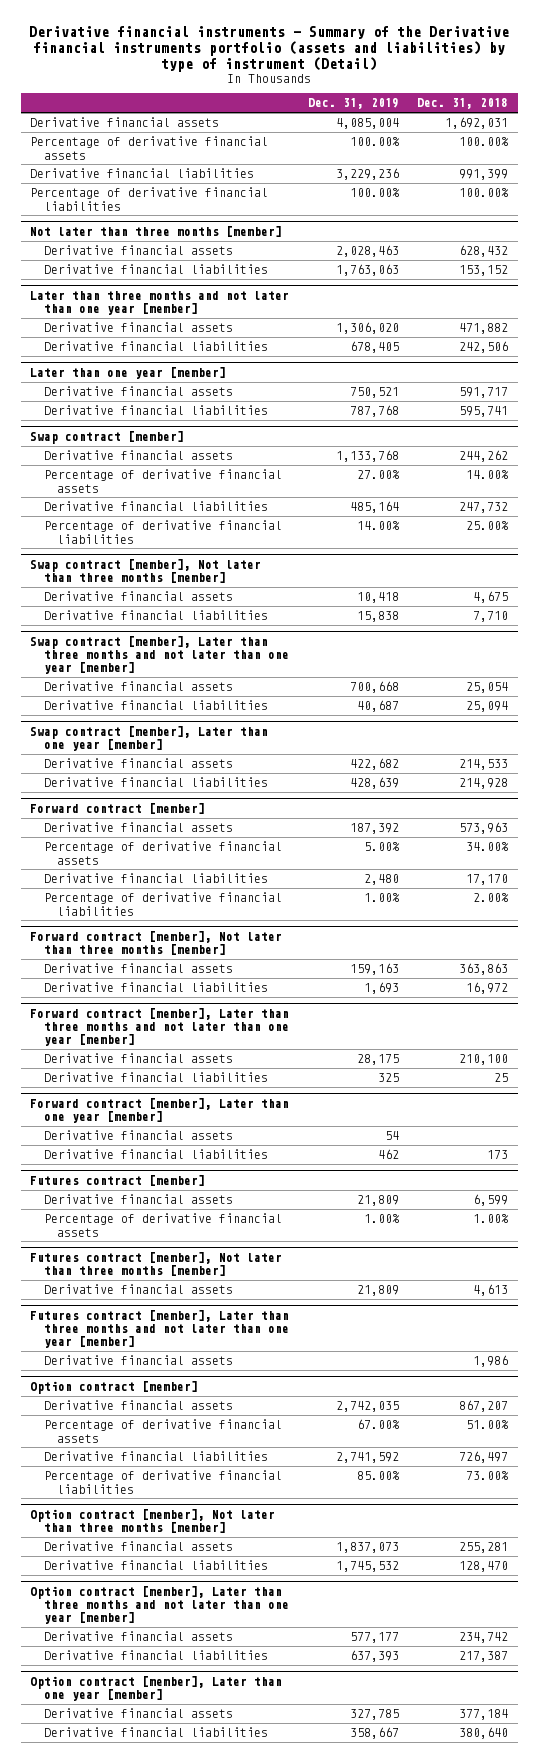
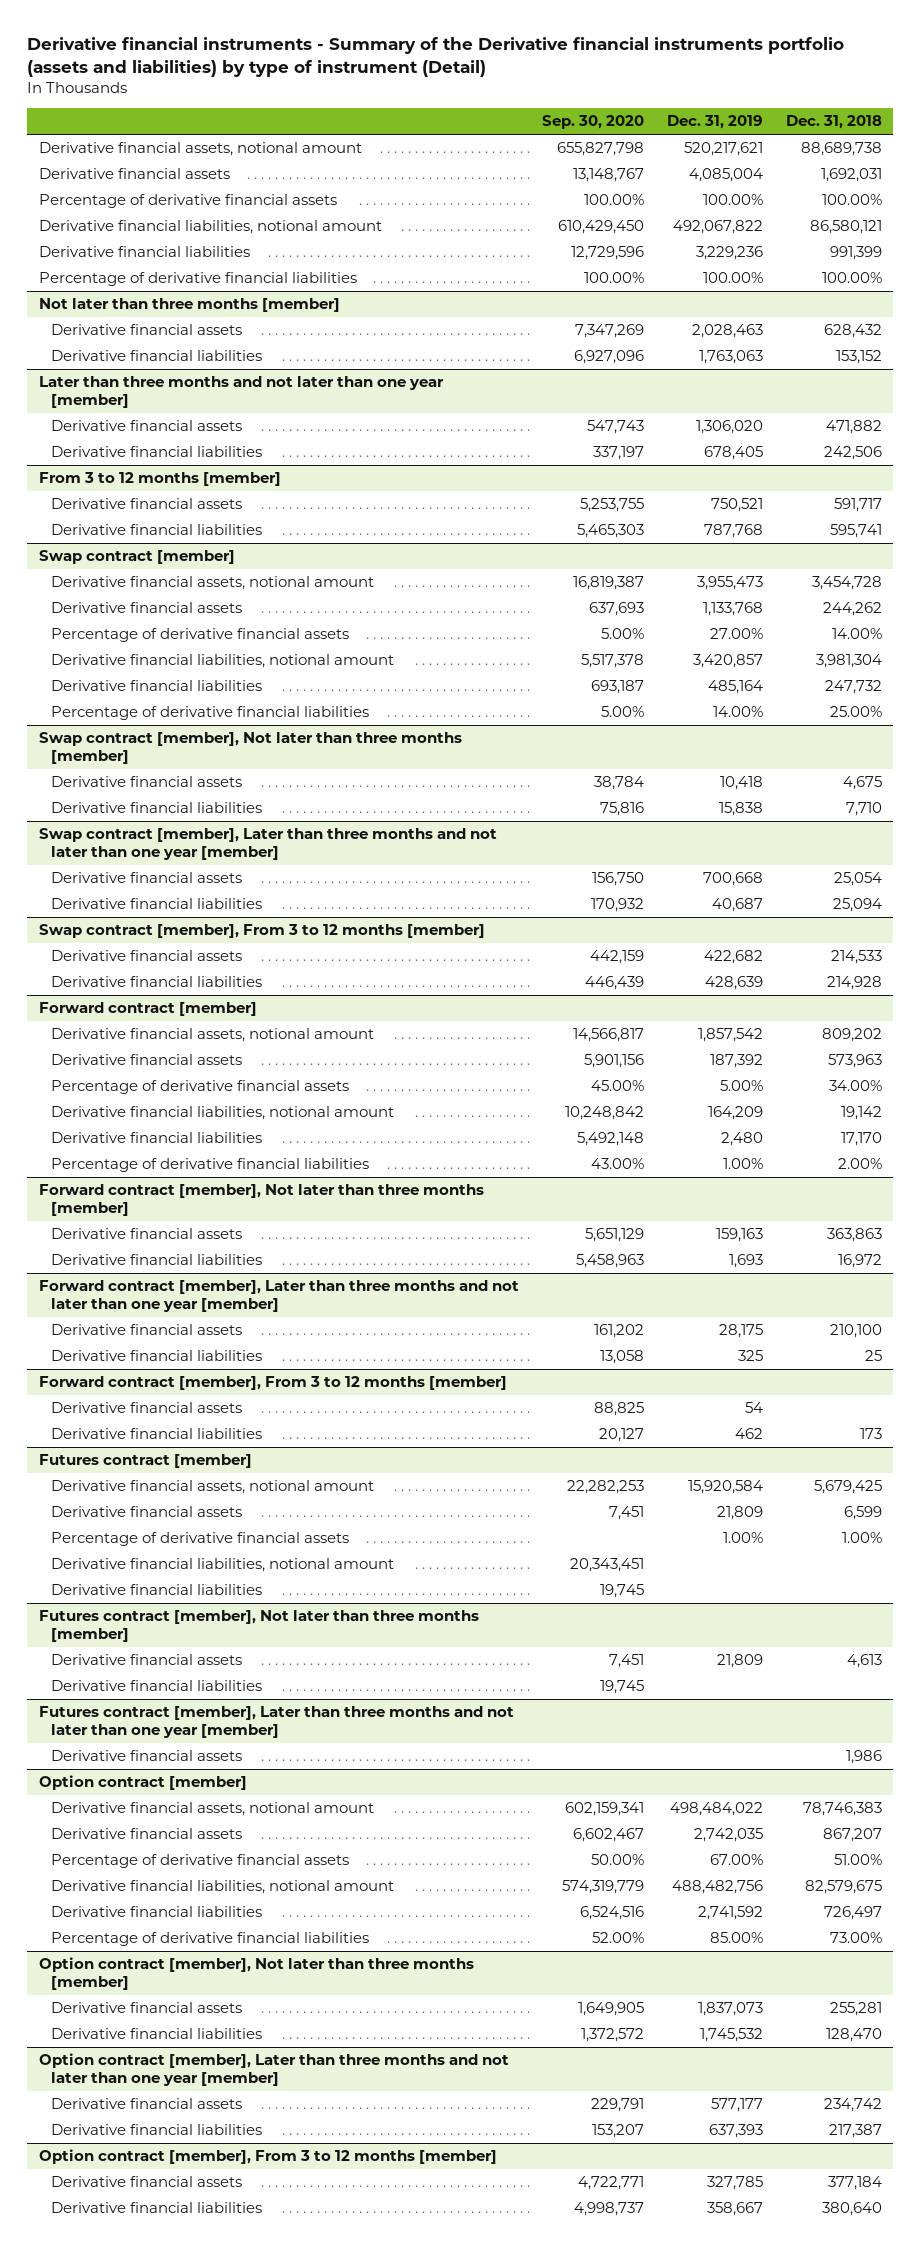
none -> [541,115,644,130] Sep. 30, 2020
none -> [38,142,362,157] Derivative financial assets, notional amount
none -> [38,220,382,235] Derivative financial liabilities, notional amount
[30,366,227,379] Later than one year [member] -> [38,472,281,487] From 3 to 12 months [member]
none -> [51,576,375,591] Derivative financial assets, notional amount
none -> [51,654,395,669] Derivative financial liabilities, notional amount
[30,725,269,752] Swap contract [member], Later than one year [member] -> none
none -> [38,924,485,939] Swap contract [member], From 3 to 12 months [member]
none -> [51,1028,375,1043] Derivative financial assets, notional amount
none -> [51,1106,395,1121] Derivative financial liabilities, notional amount
[30,1097,290,1124] Forward contract [member], Later than one year [member] -> none
none -> [38,1376,507,1391] Forward contract [member], From 3 to 12 months [member]
none -> [51,1480,375,1495] Derivative financial assets, notional amount
none -> [51,1558,395,1573] Derivative financial liabilities, notional amount
none -> [51,1584,263,1596] Derivative financial liabilities
none -> [51,1680,263,1692] Derivative financial liabilities
none -> [51,1802,375,1817] Derivative financial assets, notional amount
none -> [51,1880,395,1895] Derivative financial liabilities, notional amount
[30,1675,283,1702] Option contract [member], Later than one year [member] -> none
none -> [38,2149,497,2165] Option contract [member], From 3 to 12 months [member]

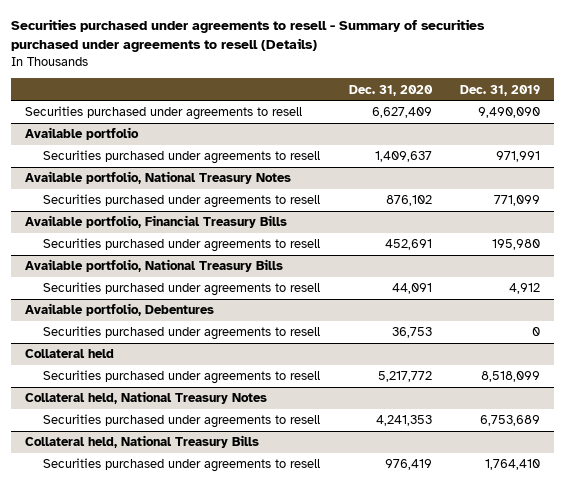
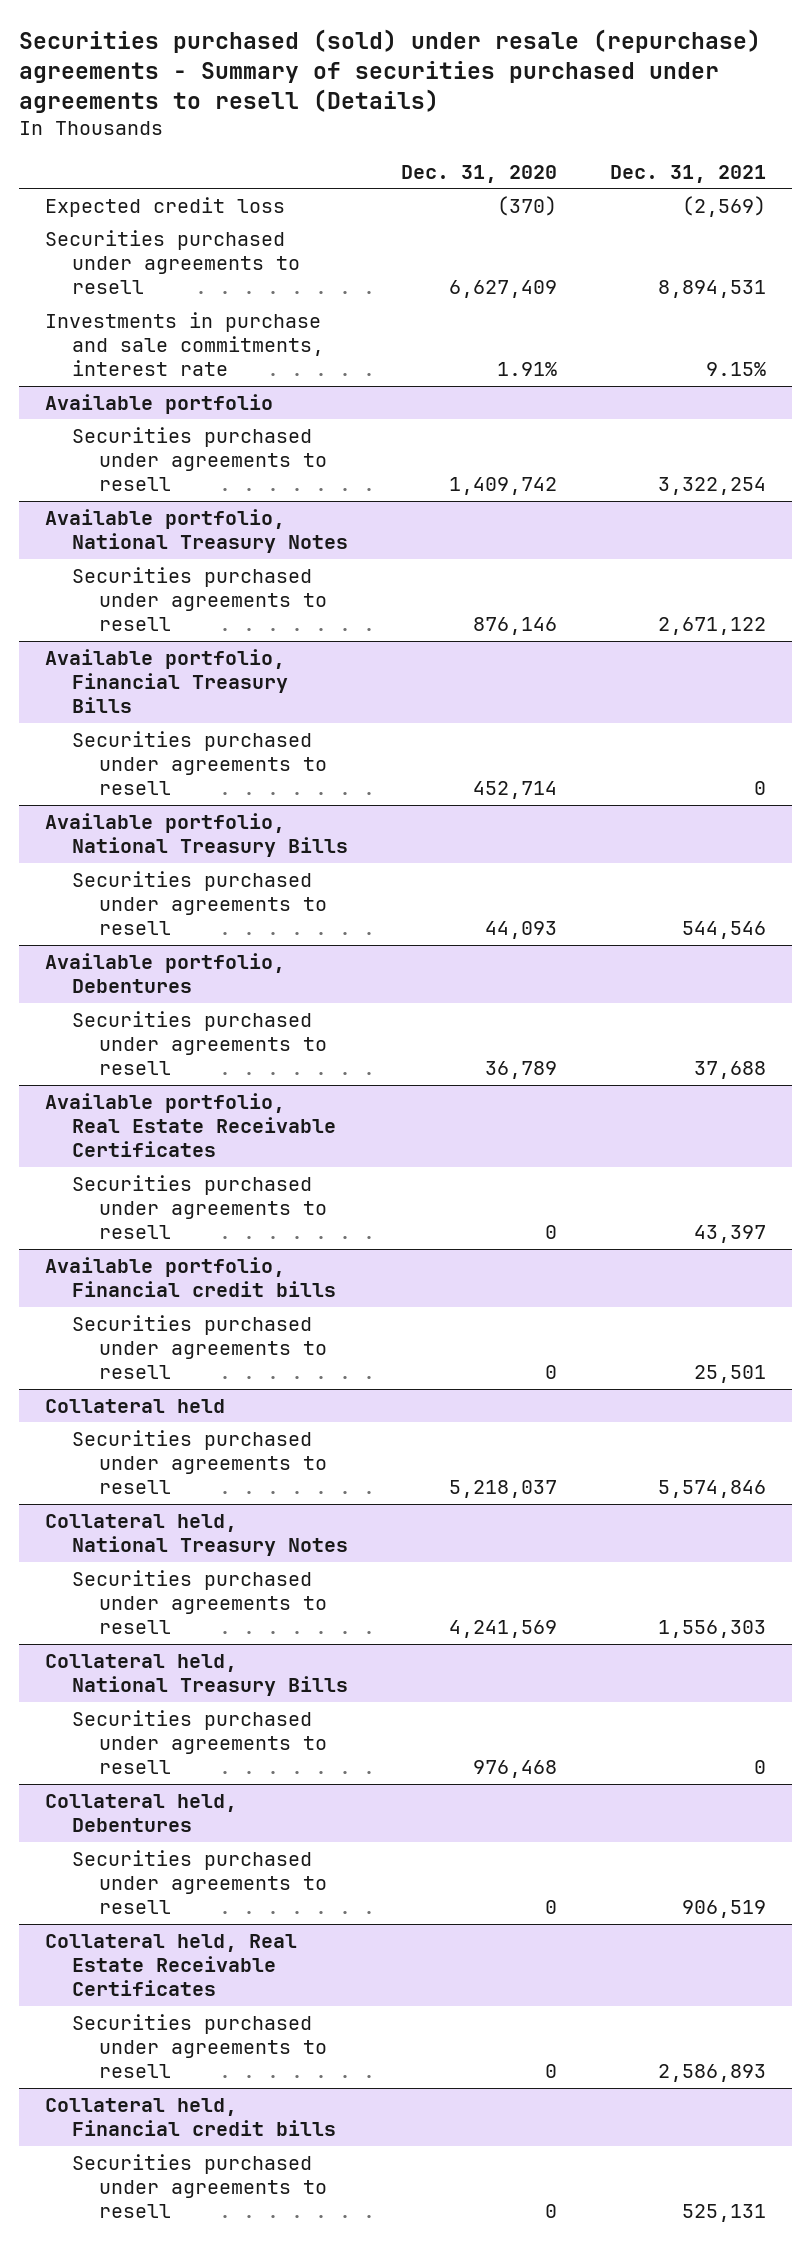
[10,19,485,53] Securities purchased under agreements to resell - Summary of securities purchased under agreements to resell (Details) -> [18,29,761,114] Securities purchased (sold) under resale (repurchase) agreements - Summary of securities purchased under agreements to resell (Details)
[459,84,540,96] Dec. 31, 2019 -> none
none -> [609,164,766,183] Dec. 31, 2021
none -> [45,196,286,217] Expected credit loss
none -> [45,311,325,377] Investments in purchase and sale commitments, interest rate
[374,151,432,163] 1,409,637 -> [449,477,558,496] 1,409,742
[385,195,432,207] 876,102 -> [473,617,558,636] 876,146
[384,239,432,251] 452,691 -> [473,781,558,800] 452,714
[391,283,432,295] 44,091 -> [485,921,558,940] 44,093
[391,327,432,339] 36,753 -> [485,1061,558,1080] 36,789
none -> [45,1092,337,1158] Available portfolio, Real Estate Receivable Certificates
none -> [72,1174,328,1240] Securities purchased under agreements to resell
none -> [45,1256,337,1298] Available portfolio, Financial credit bills
none -> [72,1314,328,1380] Securities purchased under agreements to resell
[377,371,432,383] 5,217,772 -> [449,1480,558,1499] 5,218,037
[375,415,432,427] 4,241,353 -> [449,1620,558,1639] 4,241,569
[384,459,432,471] 976,419 -> [473,1760,558,1779] 976,468
none -> [45,1793,238,1833] Collateral held, Debentures
none -> [72,1849,328,1915] Securities purchased under agreements to resell
none -> [45,1933,298,1997] Collateral held, Real Estate Receivable Certificates
none -> [72,2013,328,2079] Securities purchased under agreements to resell
none -> [45,2097,337,2137] Collateral held, Financial credit bills
none -> [72,2153,328,2219] Securities purchased under agreements to resell

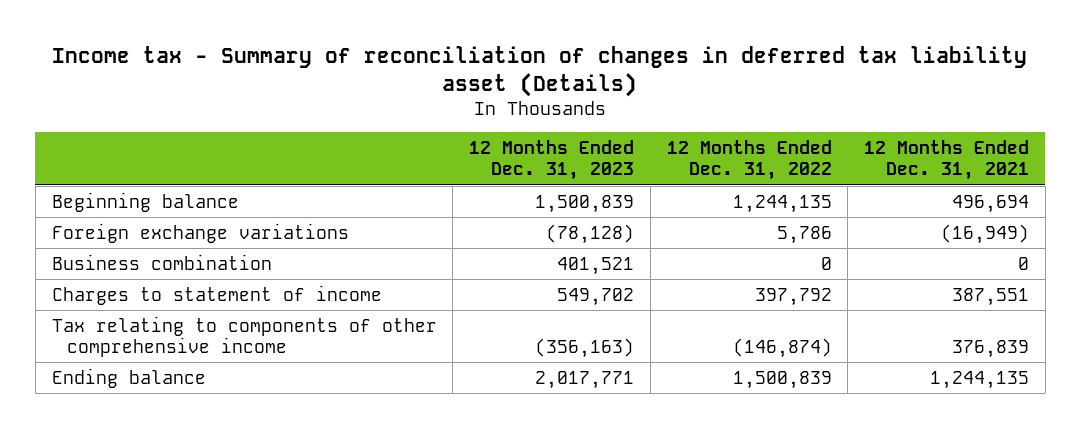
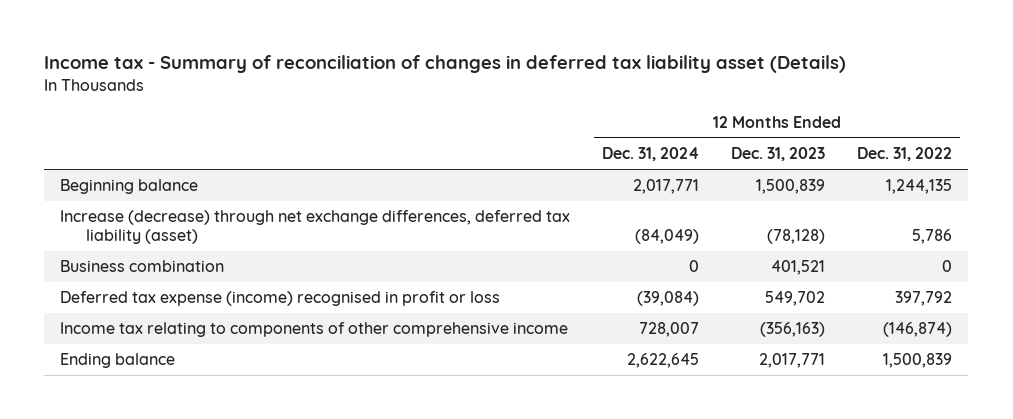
[864,140,1030,181] 12 Months Ended Dec. 31, 2021 -> none
none -> [602,147,700,162] Dec. 31, 2024
[51,222,349,243] Foreign exchange variations -> [60,210,571,245] Increase (decrease) through net exchange differences, deferred tax liability (asset)
[51,284,382,305] Charges to statement of income -> [60,291,501,307] Deferred tax expense (income) recognised in profit or loss
[51,315,437,357] Tax relating to components of other comprehensive income -> [60,322,569,338] Income tax relating to components of other comprehensive income

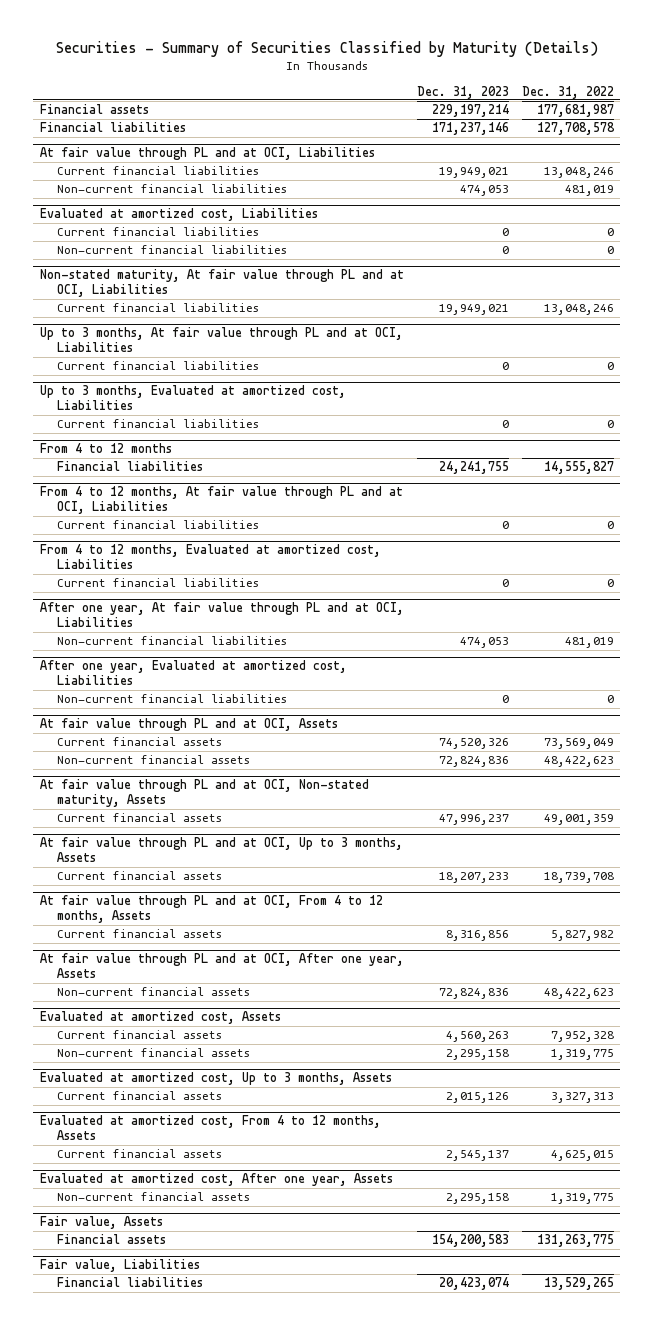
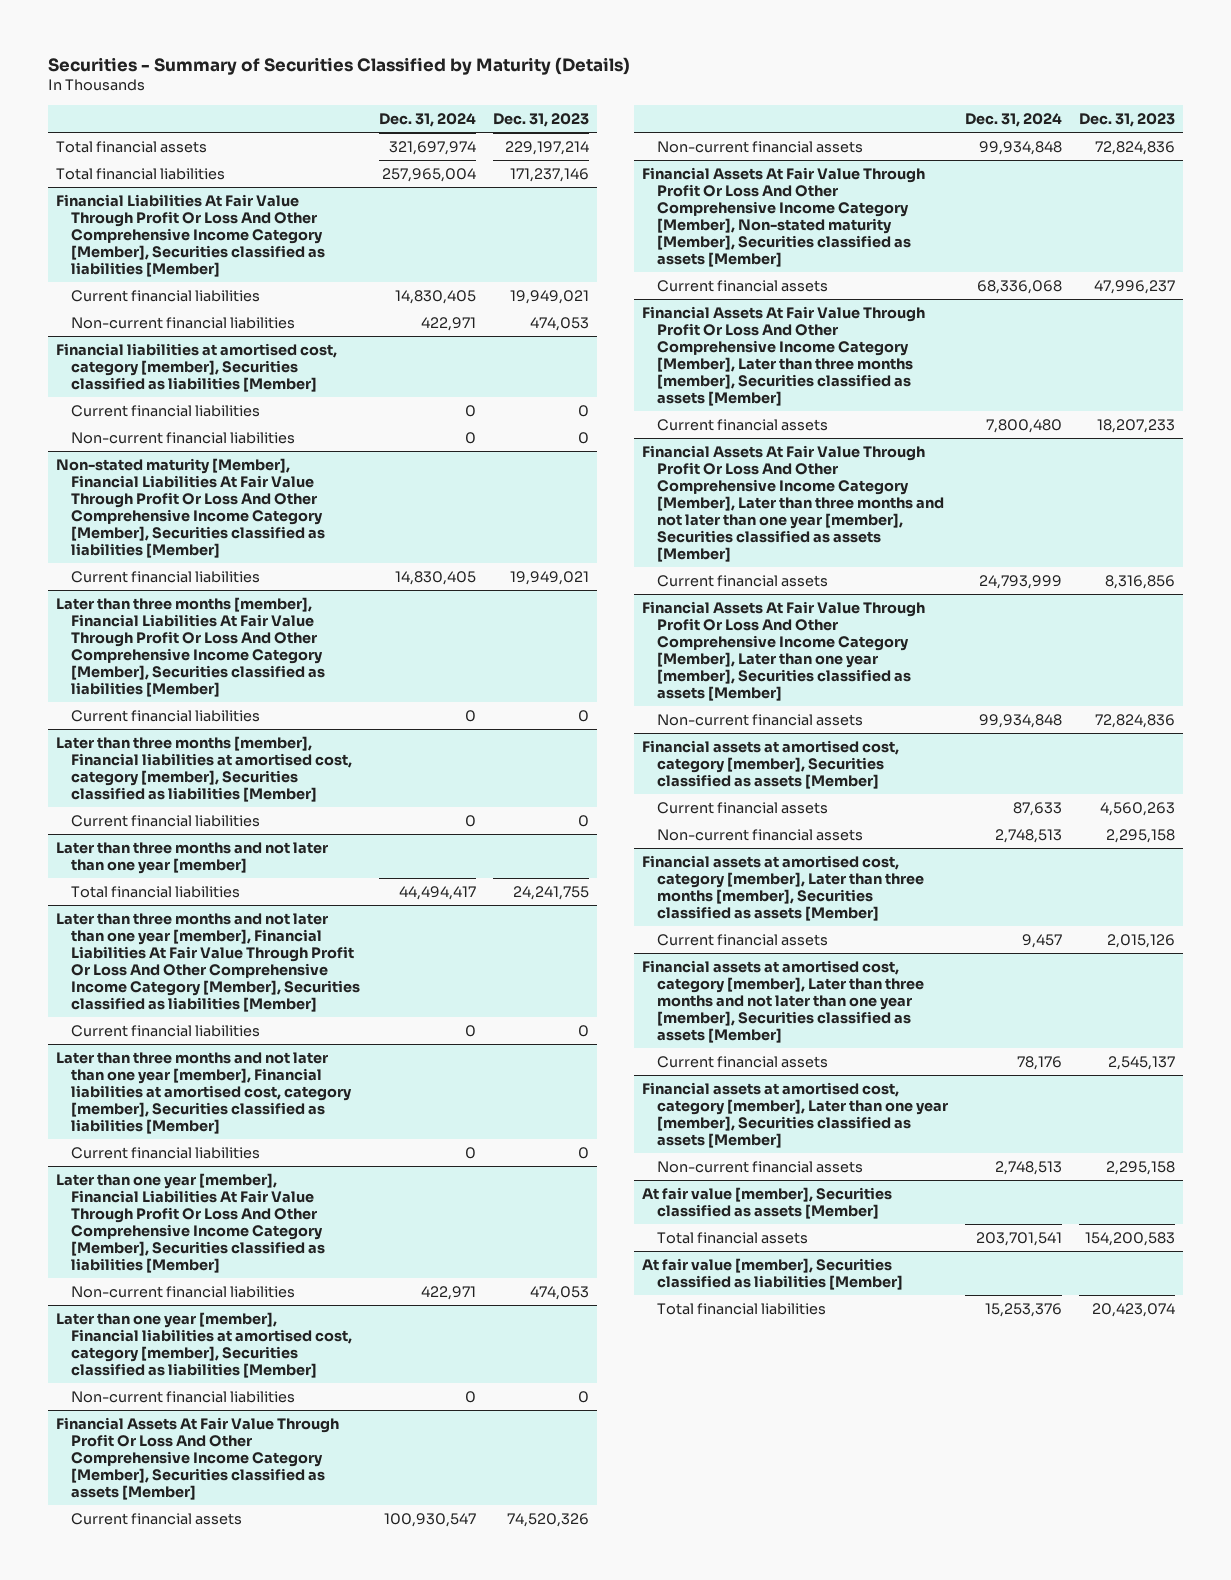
[521,85,614,99] Dec. 31, 2022 -> none
none -> [378,112,476,127] Dec. 31, 2024
[39,147,375,161] At fair value through PL and at OCI, Liabilities -> none
[39,104,149,115] Financial assets -> [56,141,208,154] Total financial assets
[39,122,186,133] Financial liabilities -> [56,168,226,181] Total financial liabilities
none -> [56,194,325,278] Financial Liabilities At Fair Value Through Profit Or Loss And Other Comprehensive Income Category [Member], Securities classified as liabilities [Member]
[39,208,318,222] Evaluated at amortized cost, Liabilities -> none
none -> [56,343,338,393] Financial liabilities at amortised cost, category [member], Securities classified as liabilities [Member]
[39,269,404,298] Non-stated maturity, At fair value through PL and at OCI, Liabilities -> none
none -> [56,458,325,559] Non-stated maturity [Member], Financial Liabilities At Fair Value Through Profit Or Loss And Other Comprehensive Income Category [Member], Securities classified as liabilities [Member]
[39,327,403,353] Up to 3 months, At fair value through PL and at OCI, Liabilities -> none
none -> [56,597,325,698] Later than three months [member], Financial Liabilities At Fair Value Through Profit Or Loss And Other Comprehensive Income Category [Member], Securities classified as liabilities [Member]
[39,385,346,411] Up to 3 months, Evaluated at amortized cost, Liabilities -> none
none -> [56,736,352,803] Later than three months [member], Financial liabilities at amortised cost, category [member], Securities classified as liabilities [Member]
[39,486,403,515] From 4 to 12 months, At fair value through PL and at OCI, Liabilities -> none
[39,443,172,454] From 4 to 12 months -> [56,842,329,875] Later than three months and not later than one year [member]
[57,461,204,472] Financial liabilities -> [70,886,240,899] Total financial liabilities
none -> [56,913,360,1013] Later than three months and not later than one year [member], Financial Liabilities At Fair Value Through Profit Or Loss And Other Comprehensive Income Category [Member], Securities classified as liabilities [Member]
[39,544,381,570] From 4 to 12 months, Evaluated at amortized cost, Liabilities -> none
none -> [56,1052,352,1135] Later than three months and not later than one year [member], Financial liabilities at amortised cost, category [member], Securities classified as liabilities [Member]
[39,602,404,628] After one year, At fair value through PL and at OCI, Liabilities -> none
none -> [56,1173,325,1274] Later than one year [member], Financial Liabilities At Fair Value Through Profit Or Loss And Other Comprehensive Income Category [Member], Securities classified as liabilities [Member]
[39,660,347,686] After one year, Evaluated at amortized cost, Liabilities -> none
none -> [56,1312,352,1379] Later than one year [member], Financial liabilities at amortised cost, category [member], Securities classified as liabilities [Member]
[39,718,338,732] At fair value through PL and at OCI, Assets -> none
none -> [56,1417,340,1501] Financial Assets At Fair Value Through Profit Or Loss And Other Comprehensive Income Category [Member], Securities classified as assets [Member]
[39,779,369,808] At fair value through PL and at OCI, Non-stated maturity, Assets -> none
none -> [642,167,926,268] Financial Assets At Fair Value Through Profit Or Loss And Other Comprehensive Income Category [Member], Non-stated maturity [Member], Securities classified as assets [Member]
[39,837,403,863] At fair value through PL and at OCI, Up to 3 months, Assets -> none
none -> [642,306,926,407] Financial Assets At Fair Value Through Profit Or Loss And Other Comprehensive Income Category [Member], Later than three months [member], Securities classified as assets [Member]
[39,895,383,924] At fair value through PL and at OCI, From 4 to 12 months, Assets -> none
none -> [642,445,944,563] Financial Assets At Fair Value Through Profit Or Loss And Other Comprehensive Income Category [Member], Later than three months and not later than one year [member], Securities classified as assets [Member]
[39,953,404,979] At fair value through PL and at OCI, After one year, Assets -> none
none -> [642,601,926,702] Financial Assets At Fair Value Through Profit Or Loss And Other Comprehensive Income Category [Member], Later than one year [member], Securities classified as assets [Member]
[39,1011,281,1025] Evaluated at amortized cost, Assets -> none
none -> [642,740,900,790] Financial assets at amortised cost, category [member], Securities classified as assets [Member]
[39,1072,392,1086] Evaluated at amortized cost, Up to 3 months, Assets -> none
none -> [642,855,924,922] Financial assets at amortised cost, category [member], Later than three months [member], Securities classified as assets [Member]
[39,1115,381,1141] Evaluated at amortized cost, From 4 to 12 months, Assets -> none
none -> [642,960,924,1044] Financial assets at amortised cost, category [member], Later than three months and not later than one year [member], Securities classified as assets [Member]
[39,1173,393,1187] Evaluated at amortized cost, After one year, Assets -> none
none -> [642,1082,948,1149] Financial assets at amortised cost, category [member], Later than one year [member], Securities classified as assets [Member]
[39,1216,163,1230] Fair value, Assets -> none
[39,1259,200,1273] Fair value, Liabilities -> none
none -> [642,1187,893,1220] At fair value [member], Securities classified as assets [Member]
[57,1234,167,1245] Financial assets -> [656,1232,808,1245] Total financial assets
none -> [642,1258,903,1291] At fair value [member], Securities classified as liabilities [Member]
[57,1277,204,1288] Financial liabilities -> [656,1303,826,1316] Total financial liabilities

